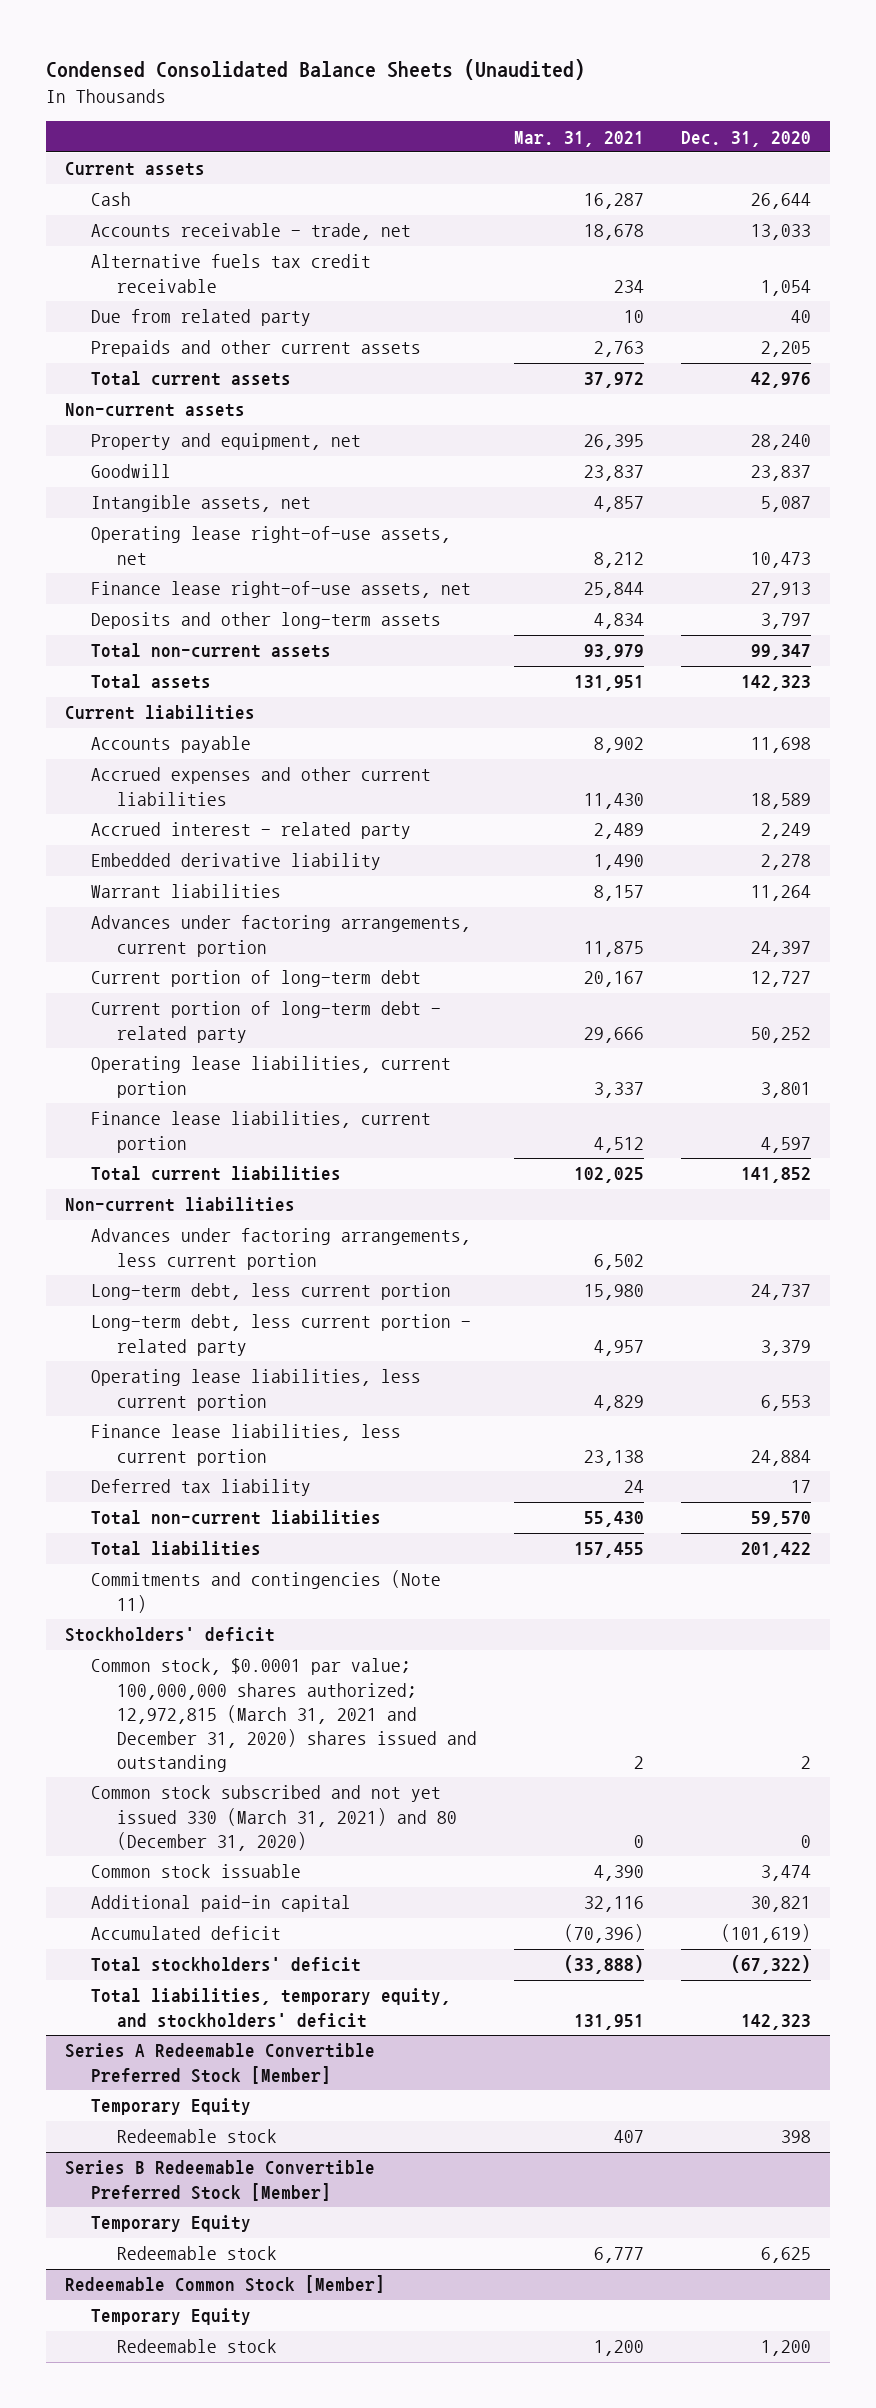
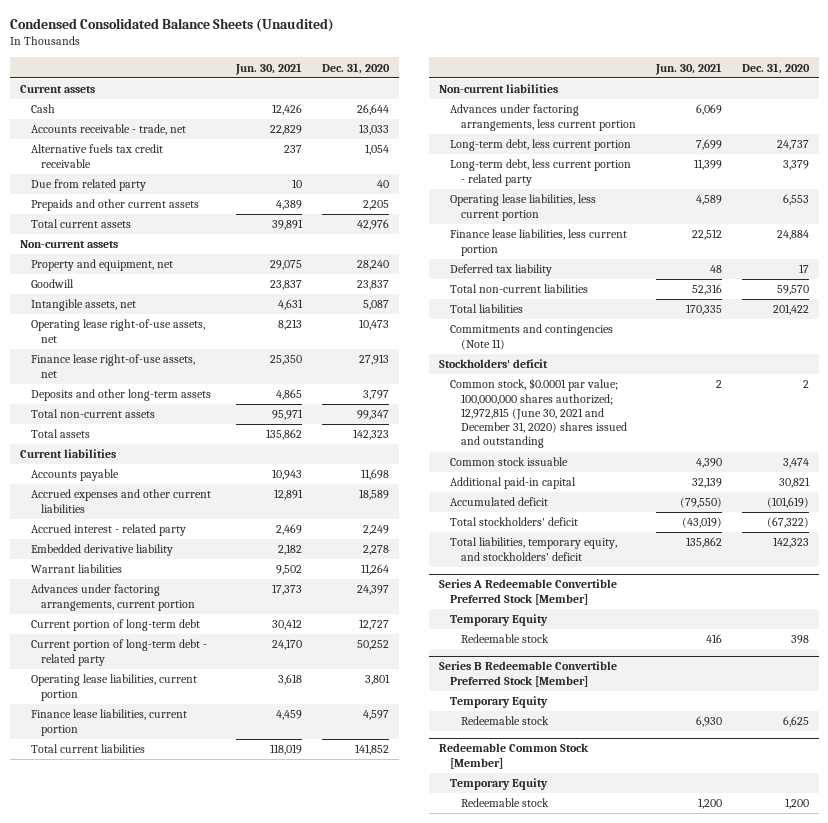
[514,130,645,147] Mar. 31, 2021 -> none
none -> [235,62,303,75] Jun. 30, 2021
[91,1785,458,1851] Common stock subscribed and not yet issued 330 (March 31, 2021) and 80 (December 31, 2020) -> none
[91,1658,478,1773] Common stock, $0.0001 par value; 100,000,000 shares authorized; 12,972,815 (March 31, 2021 and December 31, 2020) shares issued and outstanding -> [449,378,627,449] Common stock, $0.0001 par value; 100,000,000 shares authorized; 12,972,815 (June 30, 2021 and December 31, 2020) shares issued and outstanding

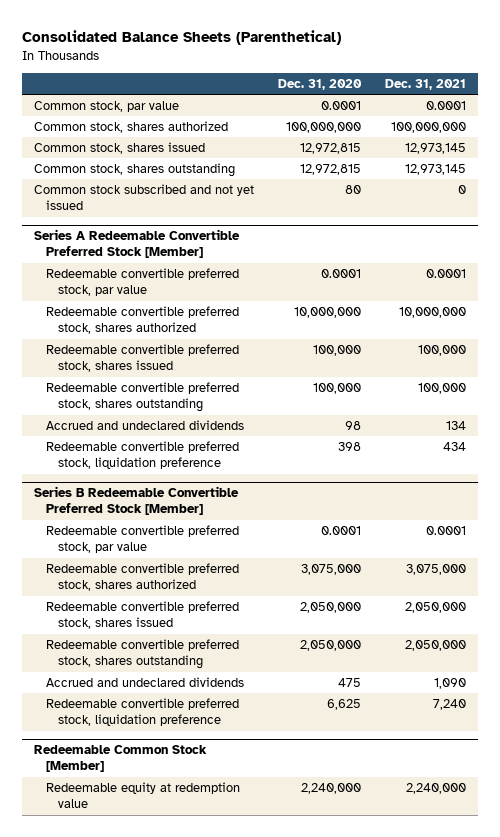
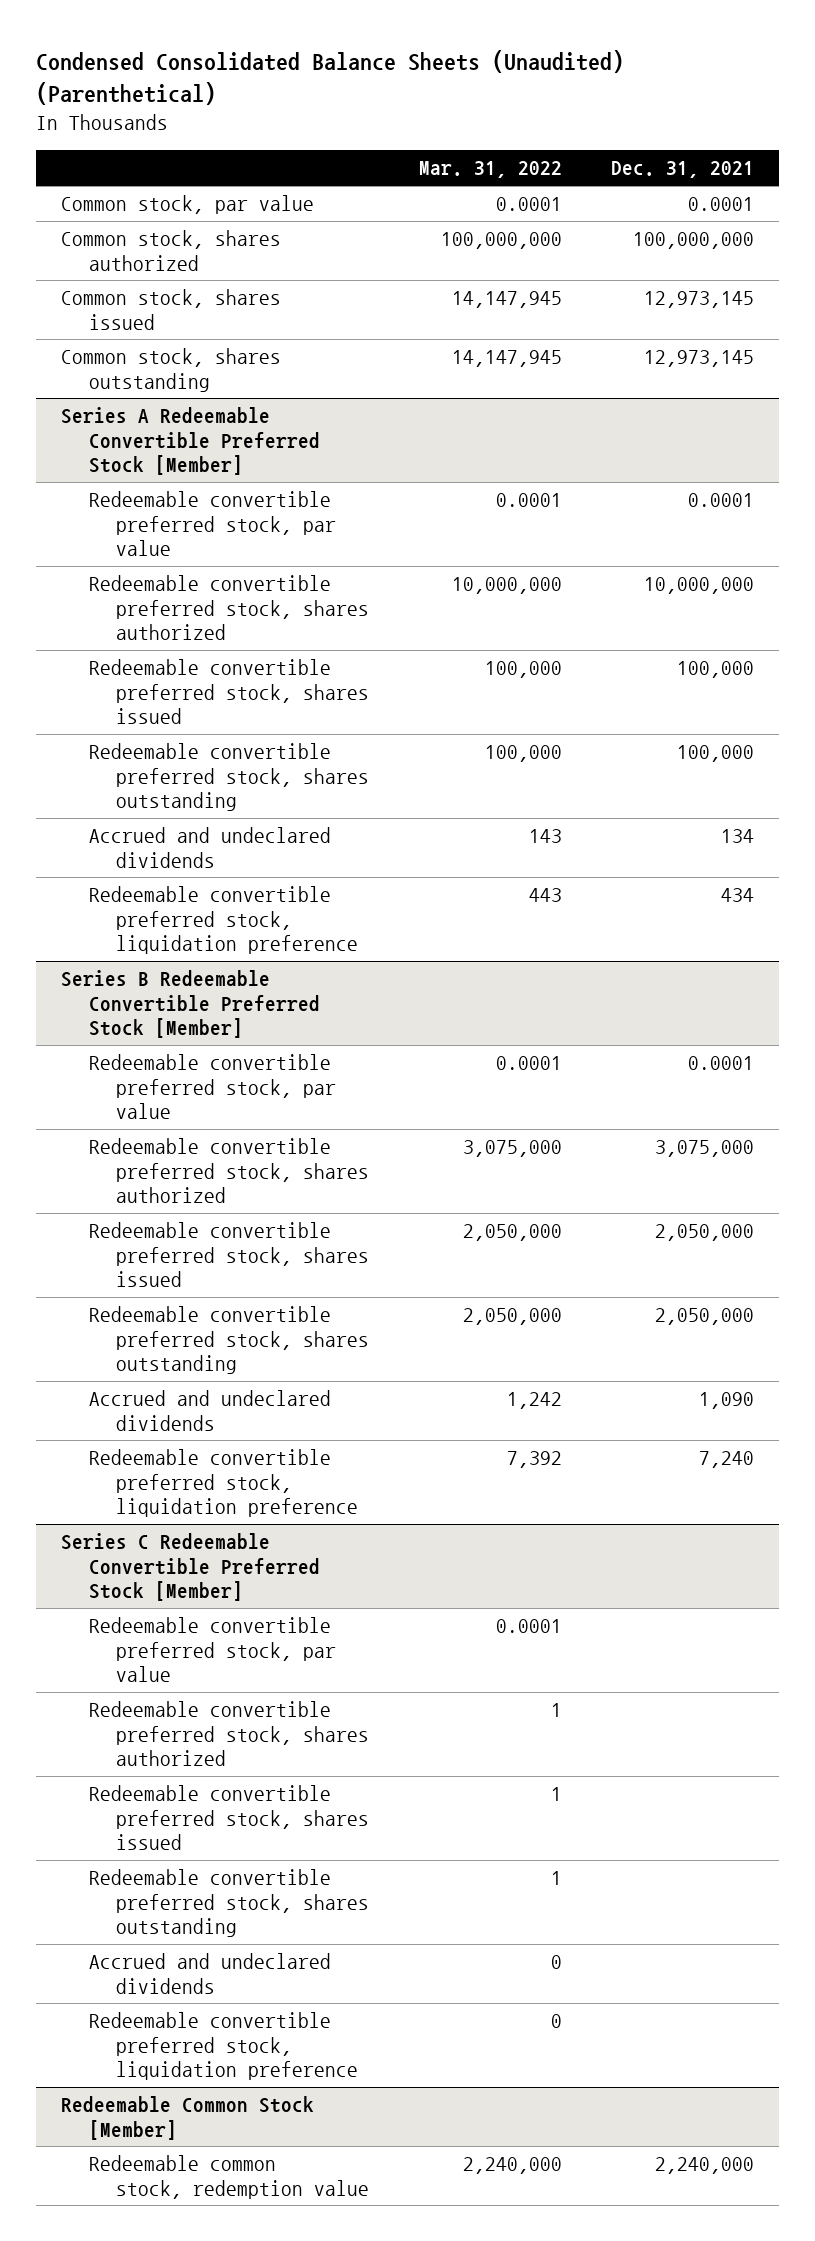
[22,30,342,46] Consolidated Balance Sheets (Parenthetical) -> [36,49,625,106] Condensed Consolidated Balance Sheets (Unaudited) (Parenthetical)
[277,79,362,91] Dec. 31, 2020 -> none
none -> [418,161,562,179] Mar. 31, 2022
[34,184,255,211] Common stock subscribed and not yet issued -> none
none -> [60,1533,320,1602] Series C Redeemable Convertible Preferred Stock [Member]
none -> [88,1617,337,1683] Redeemable convertible preferred stock, par value
none -> [88,1701,370,1767] Redeemable convertible preferred stock, shares authorized
none -> [88,1785,370,1851] Redeemable convertible preferred stock, shares issued
none -> [88,1869,370,1938] Redeemable convertible preferred stock, shares outstanding
none -> [88,1953,331,1994] Accrued and undeclared dividends
none -> [88,2012,359,2081] Redeemable convertible preferred stock, liquidation preference
[46,782,241,809] Redeemable equity at redemption value -> [88,2155,370,2199] Redeemable common stock, redemption value

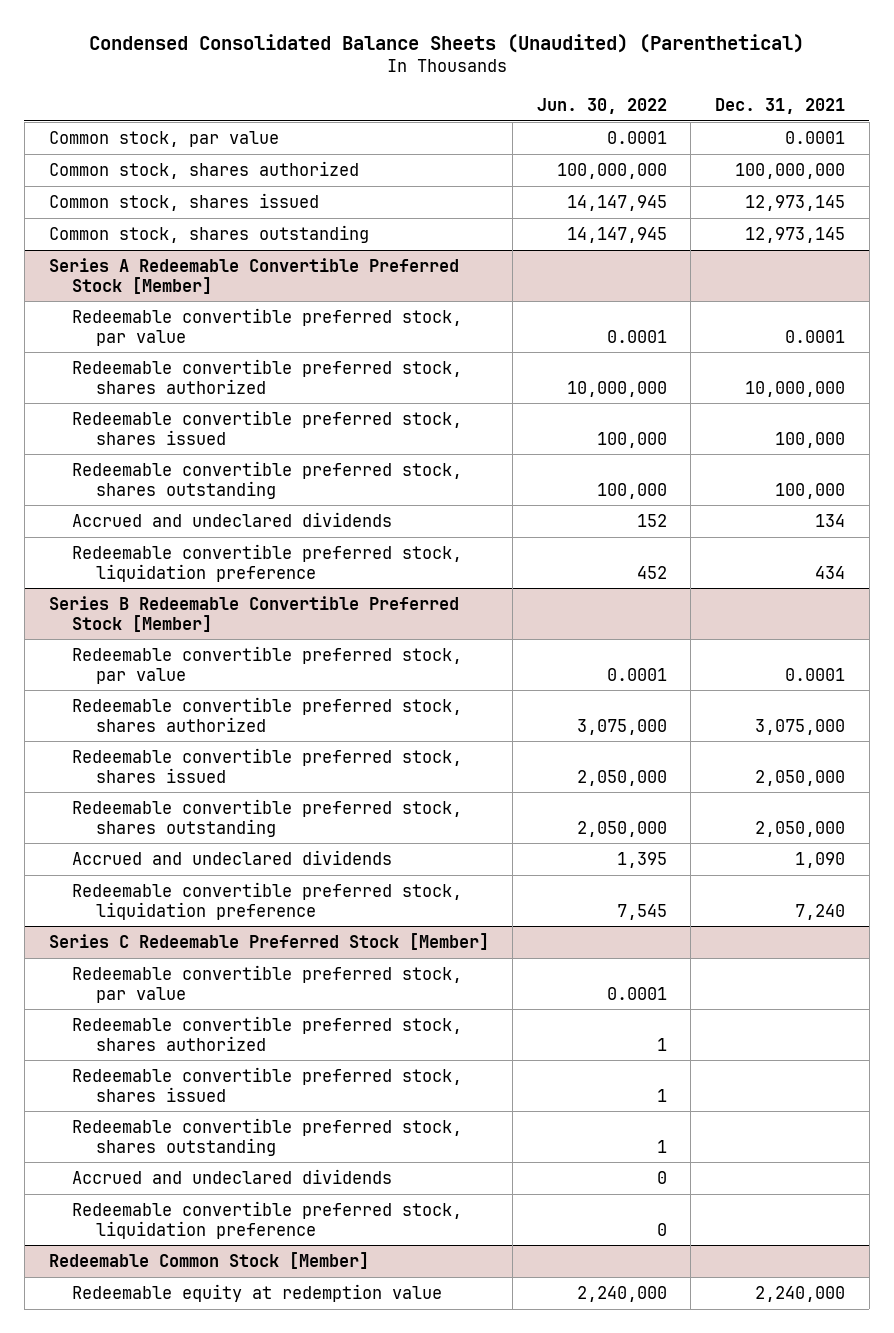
[418,161,562,179] Mar. 31, 2022 -> none
none -> [536,97,667,114] Jun. 30, 2022
[60,1533,320,1602] Series C Redeemable Convertible Preferred Stock [Member] -> [48,932,489,950] Series C Redeemable Preferred Stock [Member]
[88,2155,370,2199] Redeemable common stock, redemption value -> [72,1283,443,1302] Redeemable equity at redemption value

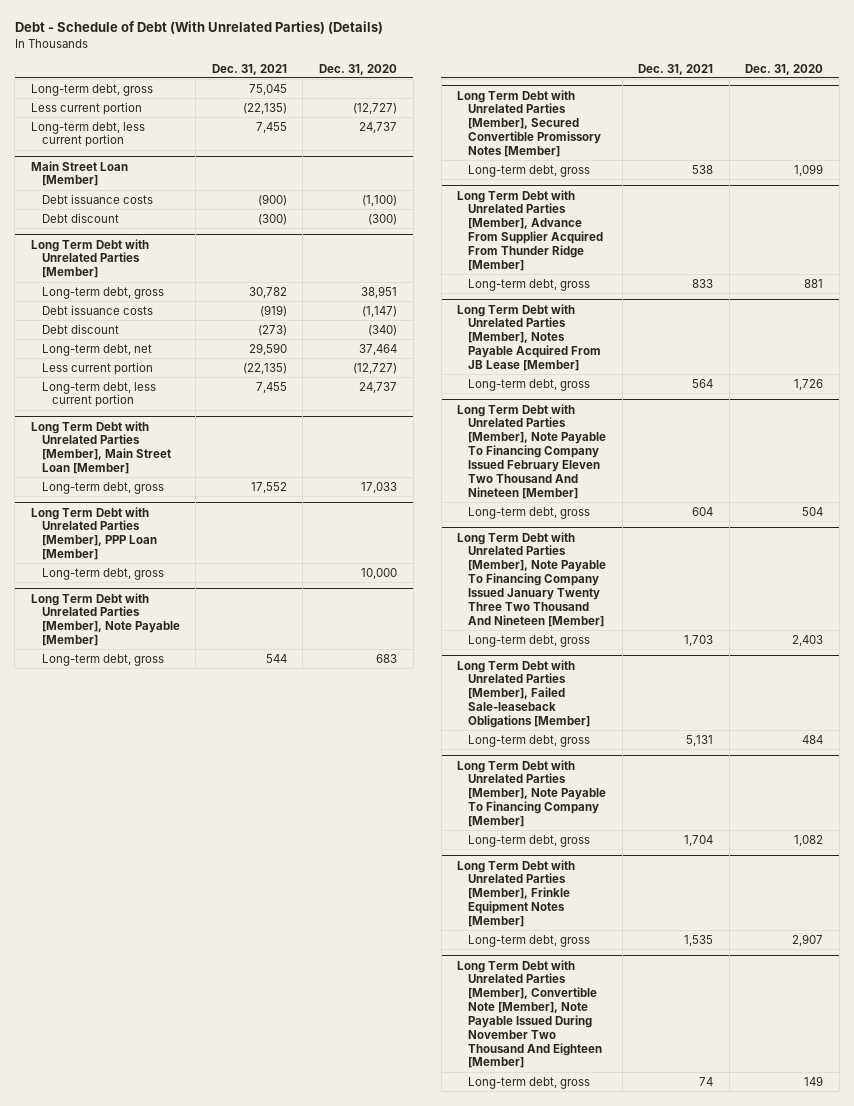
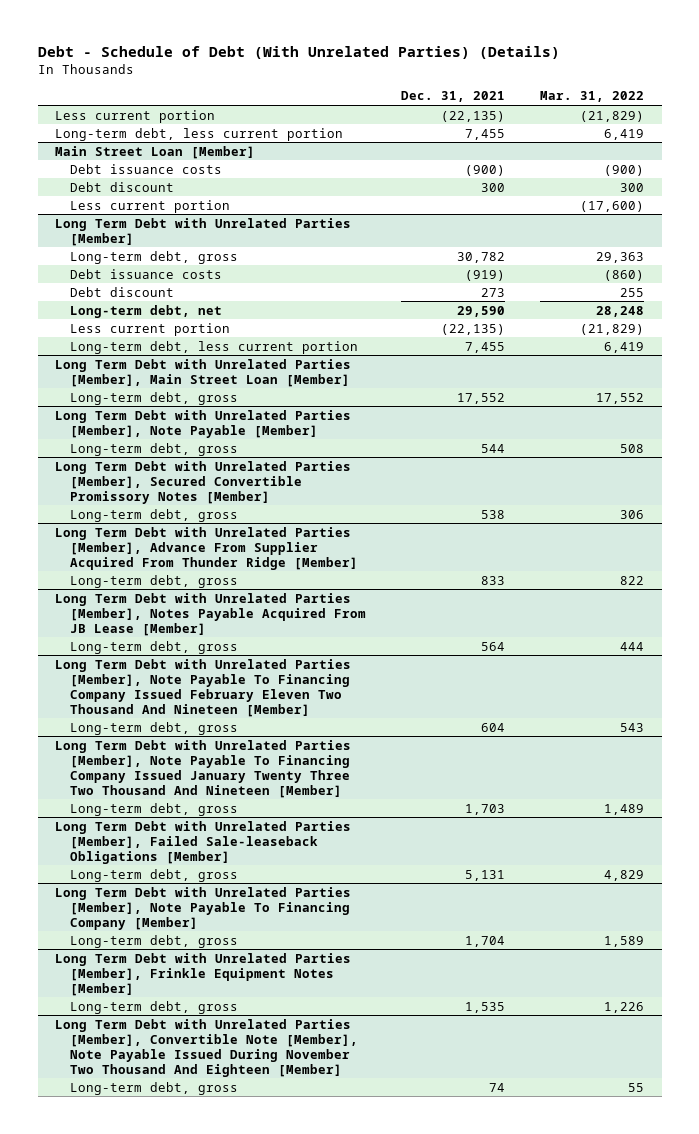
[318,63,397,75] Dec. 31, 2020 -> none
none -> [540,91,645,103] Mar. 31, 2022
[31,83,154,96] Long-term debt, gross -> none
[257,213,287,225] (300) -> [481,182,506,192] 300
none -> [70,199,231,213] Less current portion
[257,324,287,336] (273) -> [481,287,506,297] 273
[31,506,157,561] Long Term Debt with Unrelated Parties [Member], PPP Loan [Member] -> none
[41,567,164,580] Long-term debt, gross -> none

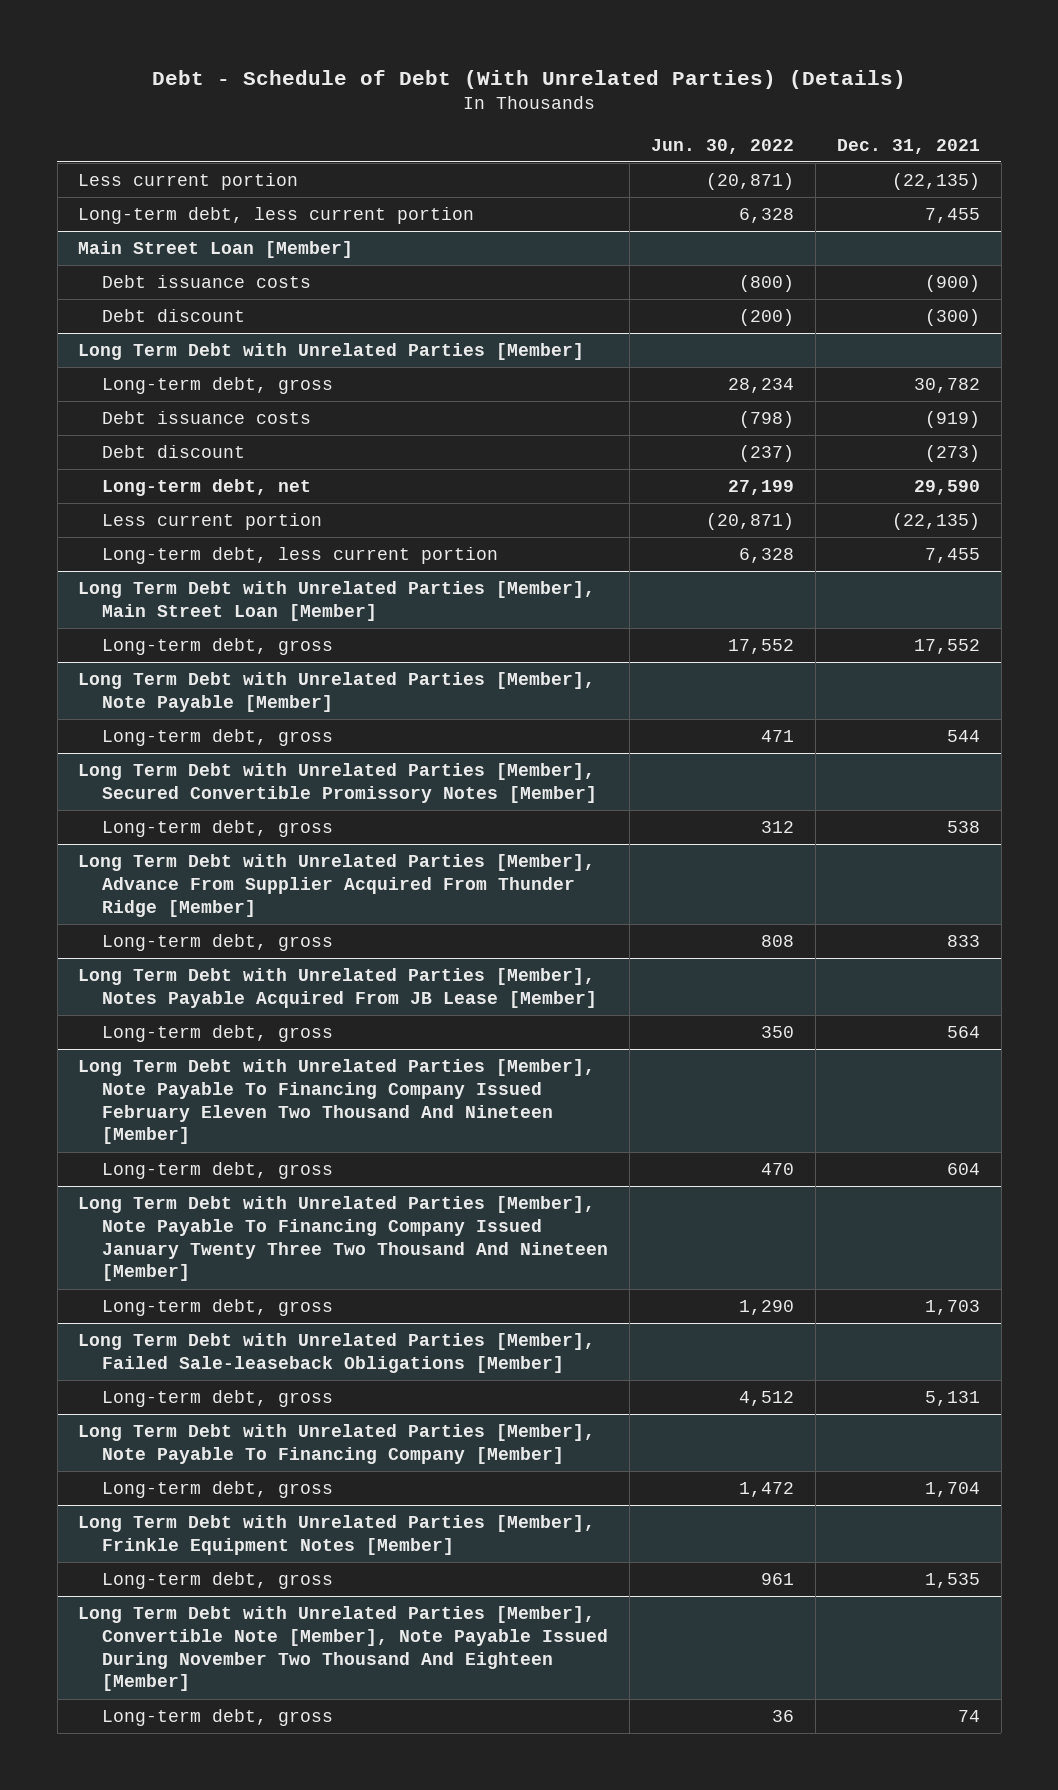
[540,91,645,103] Mar. 31, 2022 -> none
none -> [650,138,794,154] Jun. 30, 2022
[70,199,231,213] Less current portion -> none
[481,182,506,192] 300 -> [924,309,980,327] (300)
[481,287,506,297] 273 -> [924,445,980,463] (273)

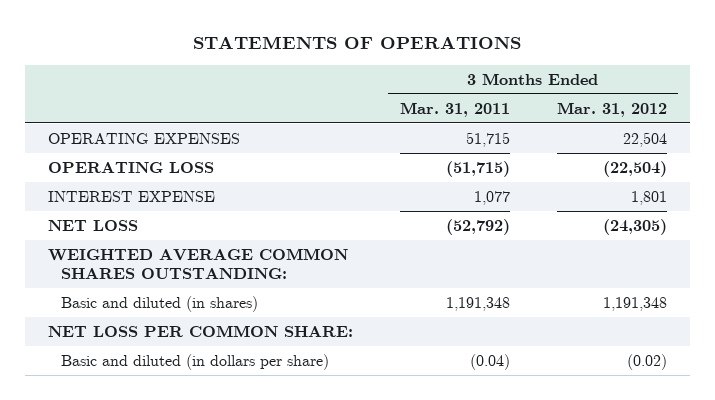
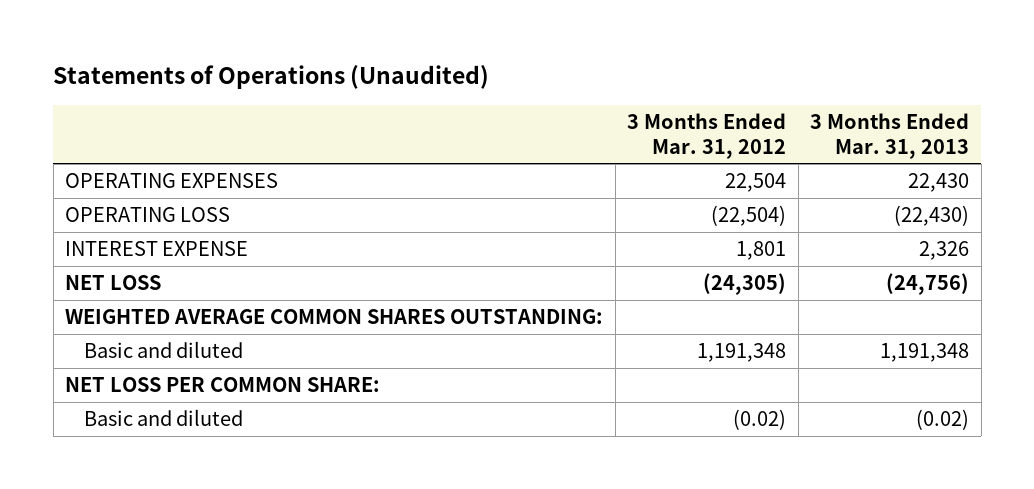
[193,36,522,50] STATEMENTS OF OPERATIONS -> [53,65,490,90] Statements of Operations (Unaudited)
[399,101,510,117] Mar. 31, 2011 -> none
none -> [810,112,970,159] 3 Months Ended Mar. 31, 2013
[60,295,258,312] Basic and diluted (in shares) -> [83,341,243,359] Basic and diluted
[60,353,329,370] Basic and diluted (in dollars per share) -> [83,409,243,427] Basic and diluted

